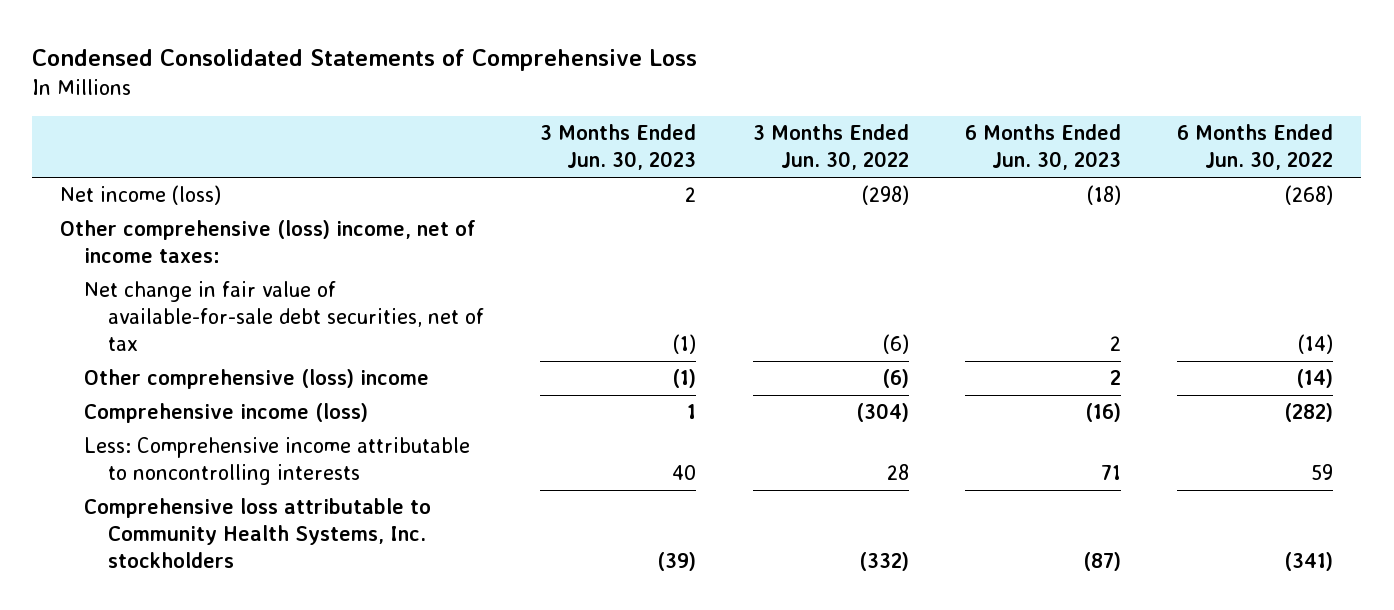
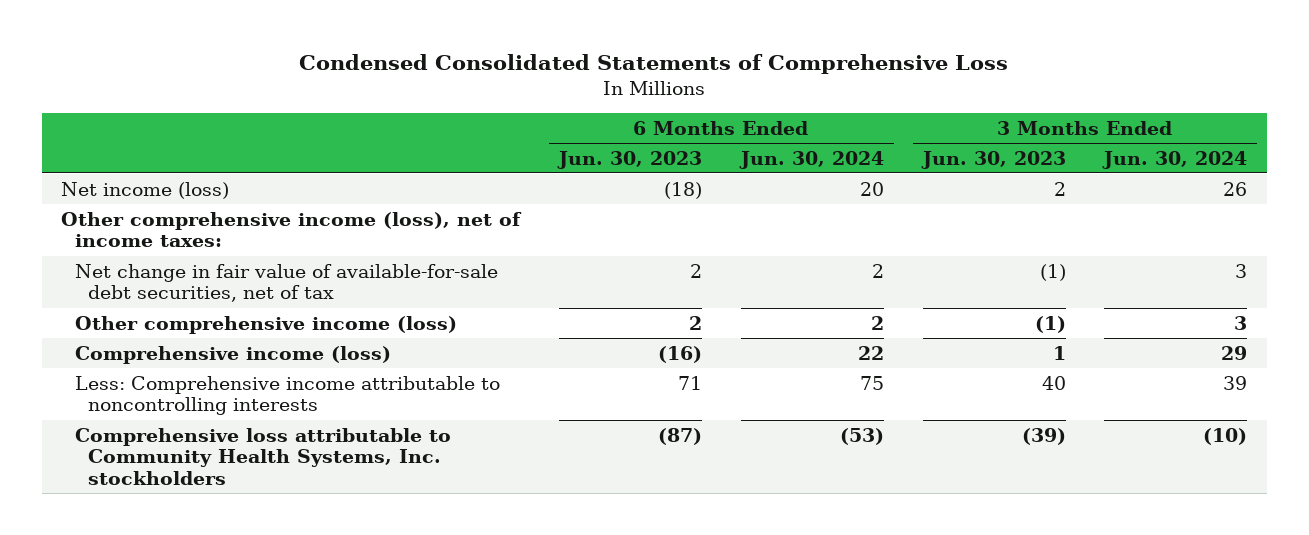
[752,124,909,171] 3 Months Ended Jun. 30, 2022 -> none
[1177,124,1334,171] 6 Months Ended Jun. 30, 2022 -> none
none -> [738,150,884,169] Jun. 30, 2024
none -> [1102,150,1248,169] Jun. 30, 2024
[60,220,477,264] Other comprehensive (loss) income, net of income taxes: -> [61,211,523,248] Other comprehensive income (loss), net of income taxes:
[84,369,430,390] Other comprehensive (loss) income -> [74,315,457,334] Other comprehensive income (loss)

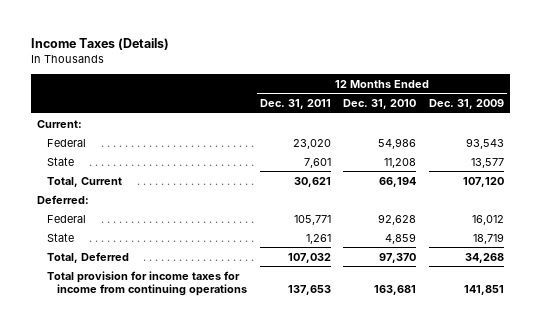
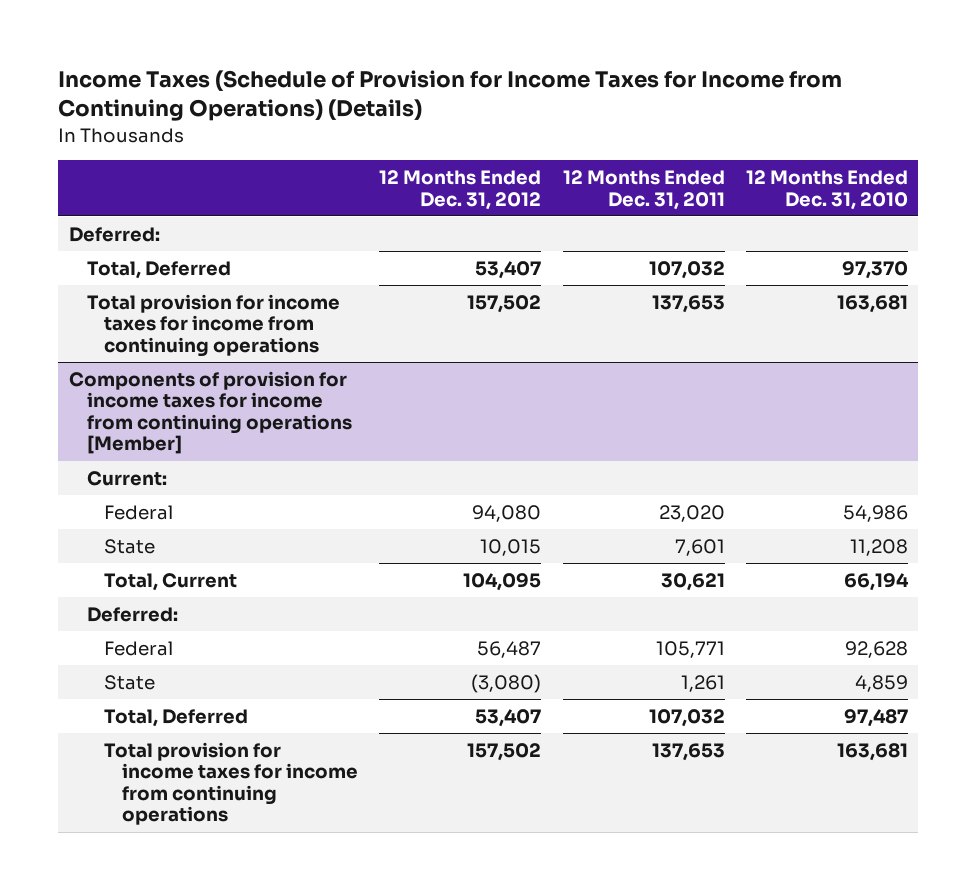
[30,37,169,50] Income Taxes (Details) -> [58,70,843,122] Income Taxes (Schedule of Provision for Income Taxes for Income from Continuing Operations) (Details)
[428,99,504,110] Dec. 31, 2009 -> none
none -> [379,170,542,210] 12 Months Ended Dec. 31, 2012
none -> [68,226,160,242] Deferred:
[47,251,130,263] Total, Deferred -> [86,260,231,279] Total, Deferred
none -> [86,293,340,357] Total provision for income taxes for income from continuing operations
none -> [68,370,352,455] Components of provision for income taxes for income from continuing operations [Member]
none -> [104,708,249,727] Total, Deferred

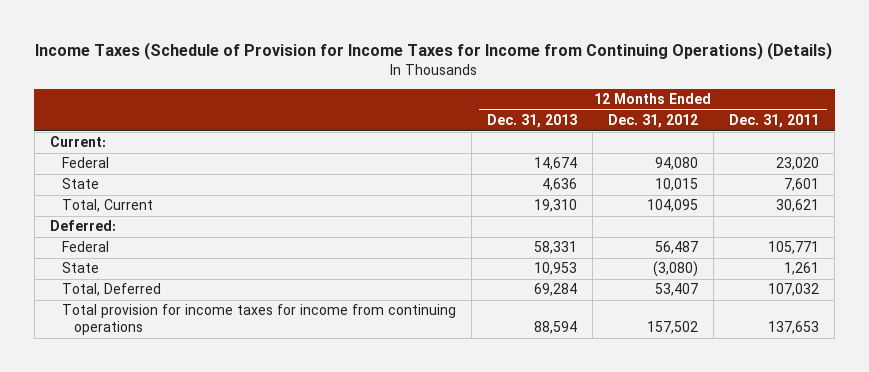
[745,170,908,210] 12 Months Ended Dec. 31, 2010 -> none
none -> [486,114,577,129] Dec. 31, 2013
[68,226,160,242] Deferred: -> none
[86,260,231,279] Total, Deferred -> none
[86,293,340,357] Total provision for income taxes for income from continuing operations -> none
[68,370,352,455] Components of provision for income taxes for income from continuing operations [Member] -> none

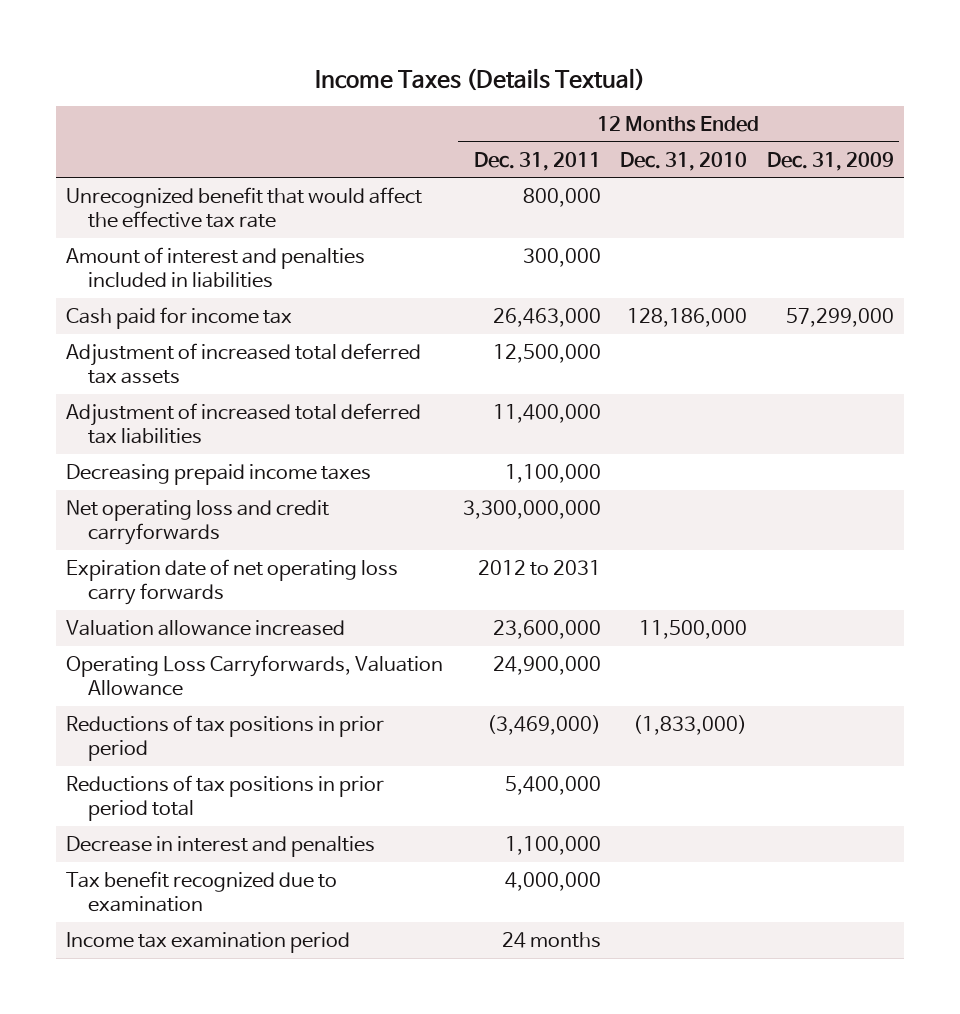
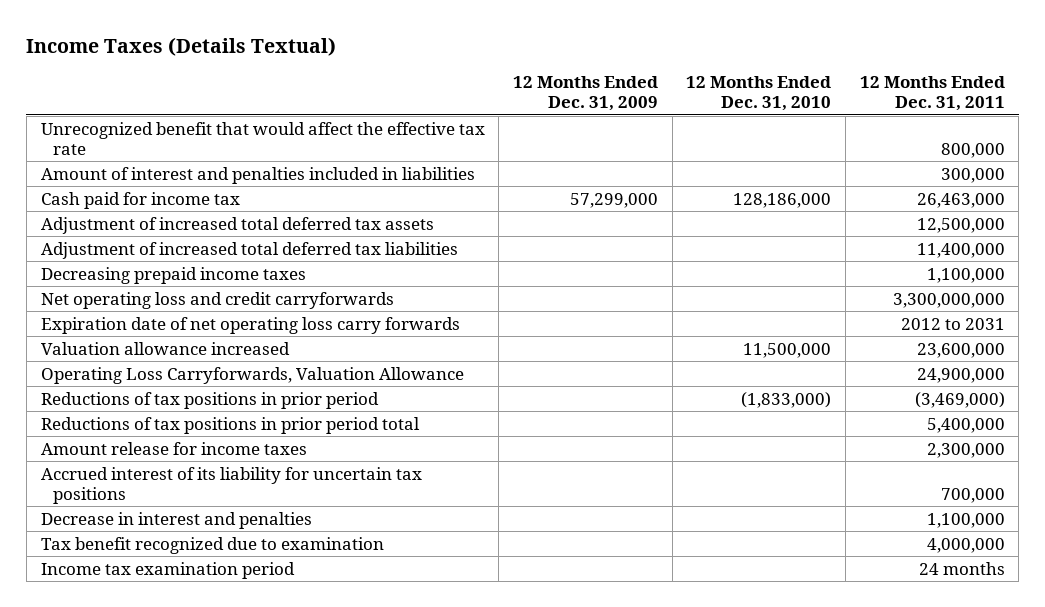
none -> [40,441,307,455] Amount release for income taxes
none -> [40,466,422,504] Accrued interest of its liability for uncertain tax positions

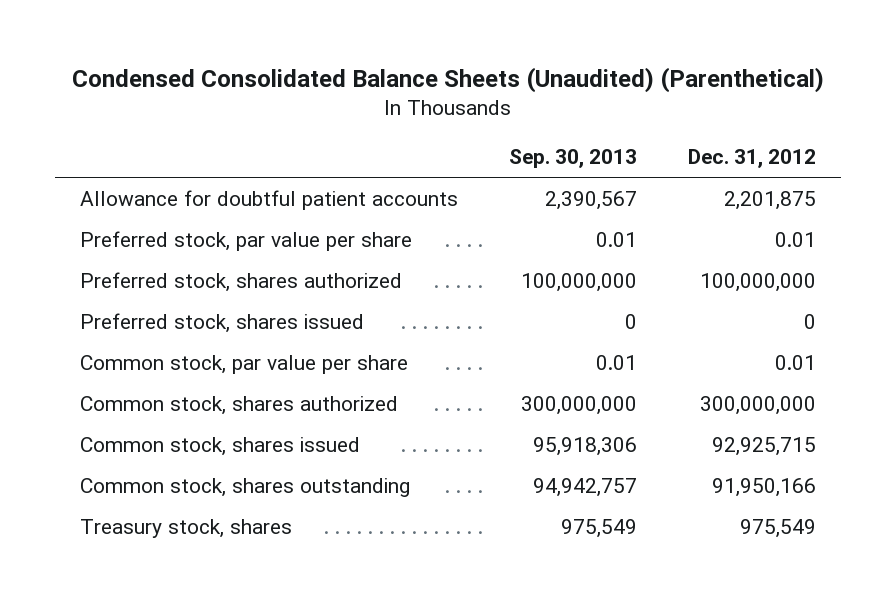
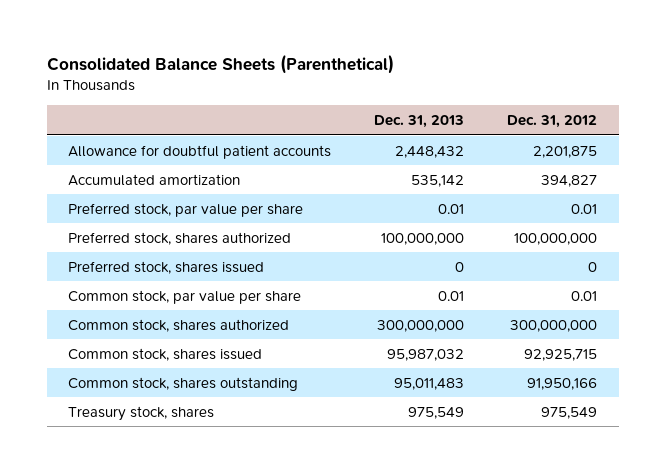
[71,66,824,93] Condensed Consolidated Balance Sheets (Unaudited) (Parenthetical) -> [46,54,394,75] Consolidated Balance Sheets (Parenthetical)
[508,149,637,169] Sep. 30, 2013 -> none
none -> [374,115,465,129] Dec. 31, 2013
none -> [68,173,241,186] Accumulated amortization

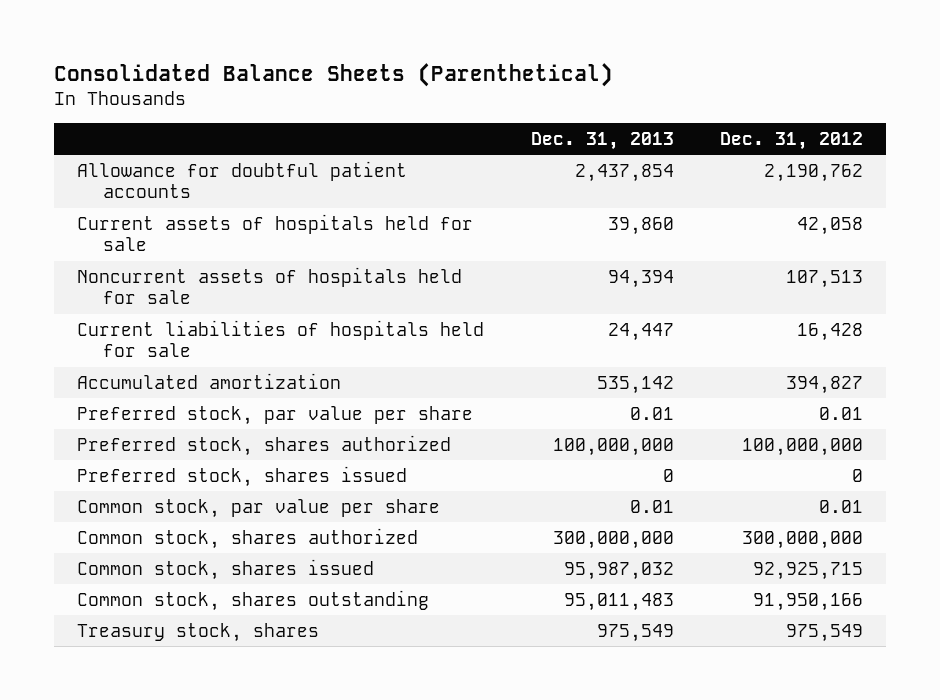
[395,145,465,158] 2,448,432 -> [574,163,674,182] 2,437,854
[533,145,598,158] 2,201,875 -> [764,163,864,182] 2,190,762
none -> [77,213,474,252] Current assets of hospitals held for sale
none -> [77,266,463,305] Noncurrent assets of hospitals held for sale
none -> [77,319,485,358] Current liabilities of hospitals held for sale

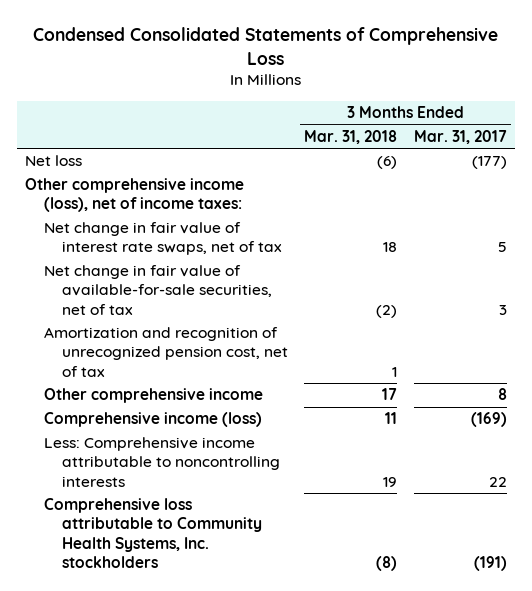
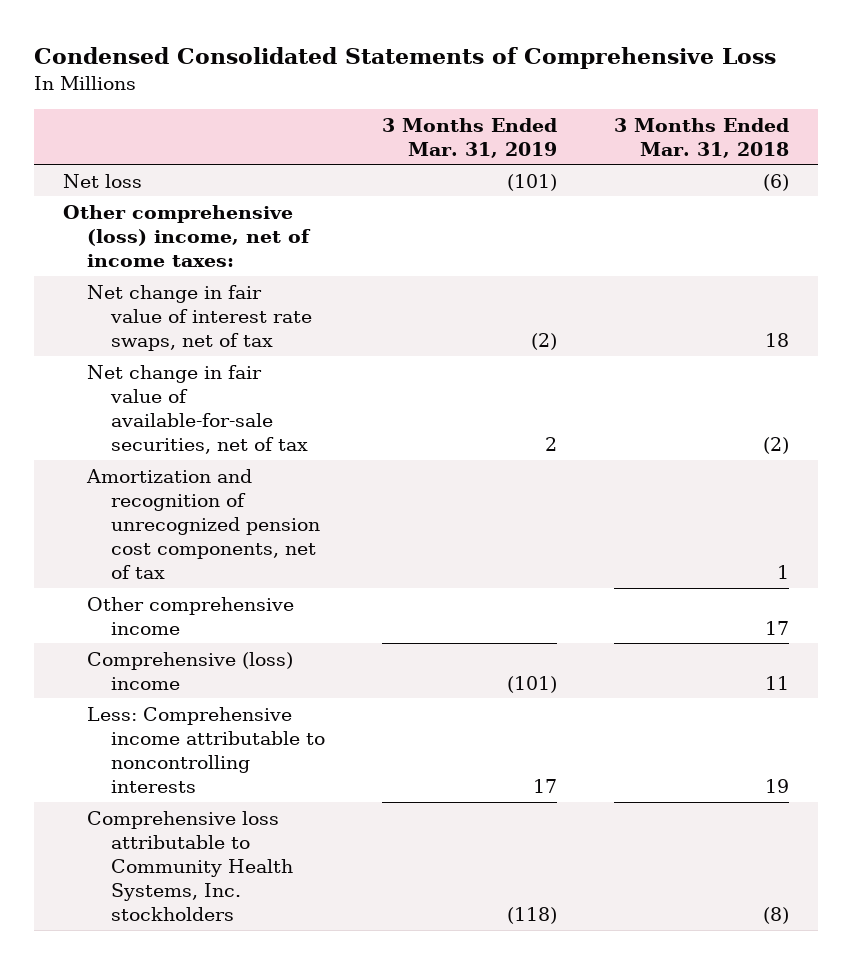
[413,129,507,144] Mar. 31, 2017 -> none
none -> [382,117,558,158] 3 Months Ended Mar. 31, 2019
[25,178,245,213] Other comprehensive income (loss), net of income taxes: -> [62,204,311,267] Other comprehensive (loss) income, net of income taxes:
[43,327,289,377] Amortization and recognition of unrecognized pension cost, net of tax -> [85,468,320,580] Amortization and recognition of unrecognized pension cost components, net of tax
[43,412,262,428] Comprehensive income (loss) -> [86,651,293,690] Comprehensive (loss) income

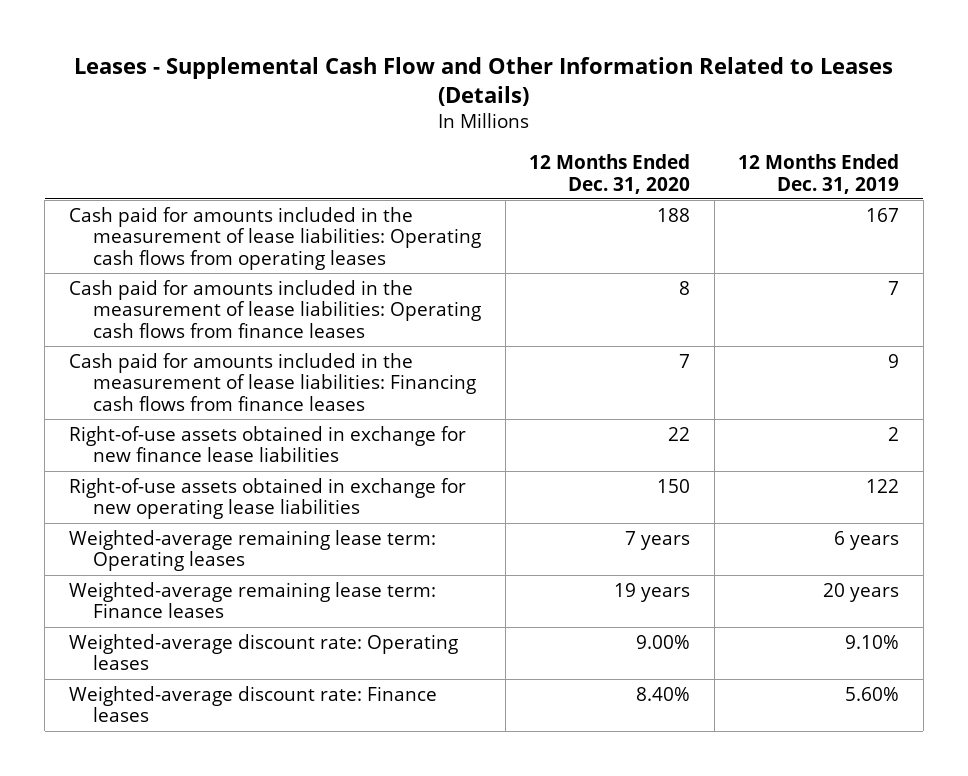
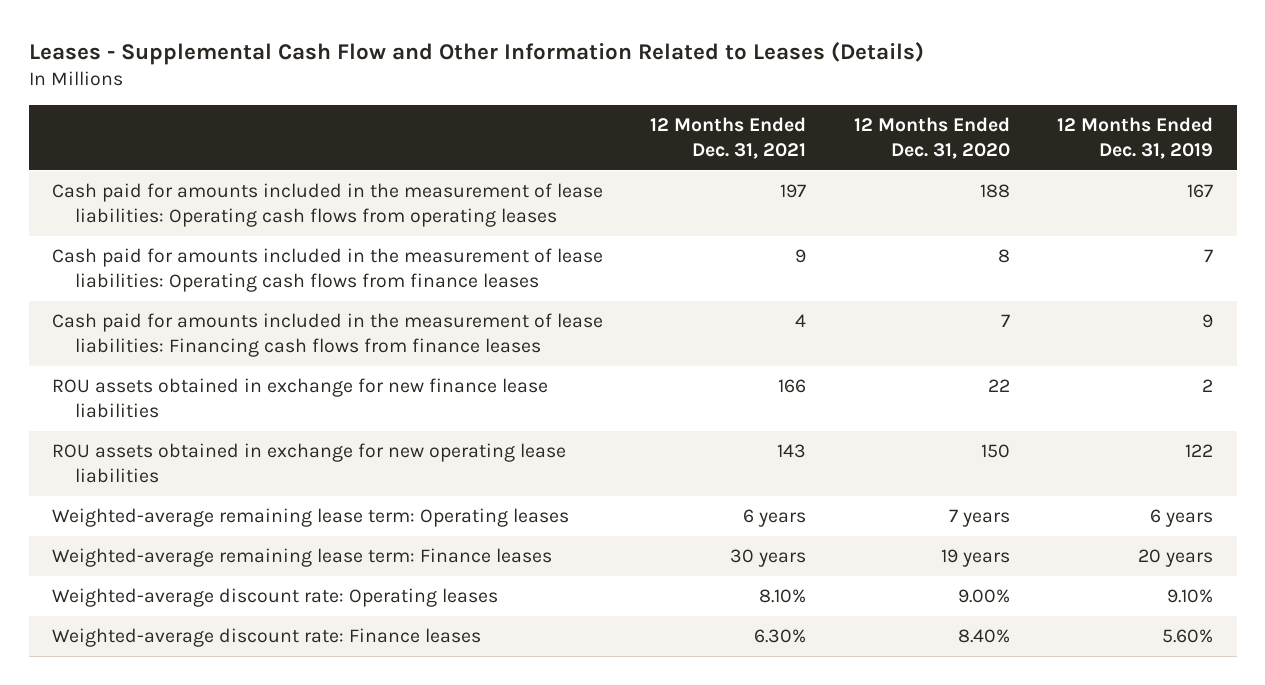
none -> [650,117,807,159] 12 Months Ended Dec. 31, 2021
[68,425,466,463] Right-of-use assets obtained in exchange for new finance lease liabilities -> [52,378,549,419] ROU assets obtained in exchange for new finance lease liabilities
[68,477,466,520] Right-of-use assets obtained in exchange for new operating lease liabilities -> [52,443,567,484] ROU assets obtained in exchange for new operating lease liabilities

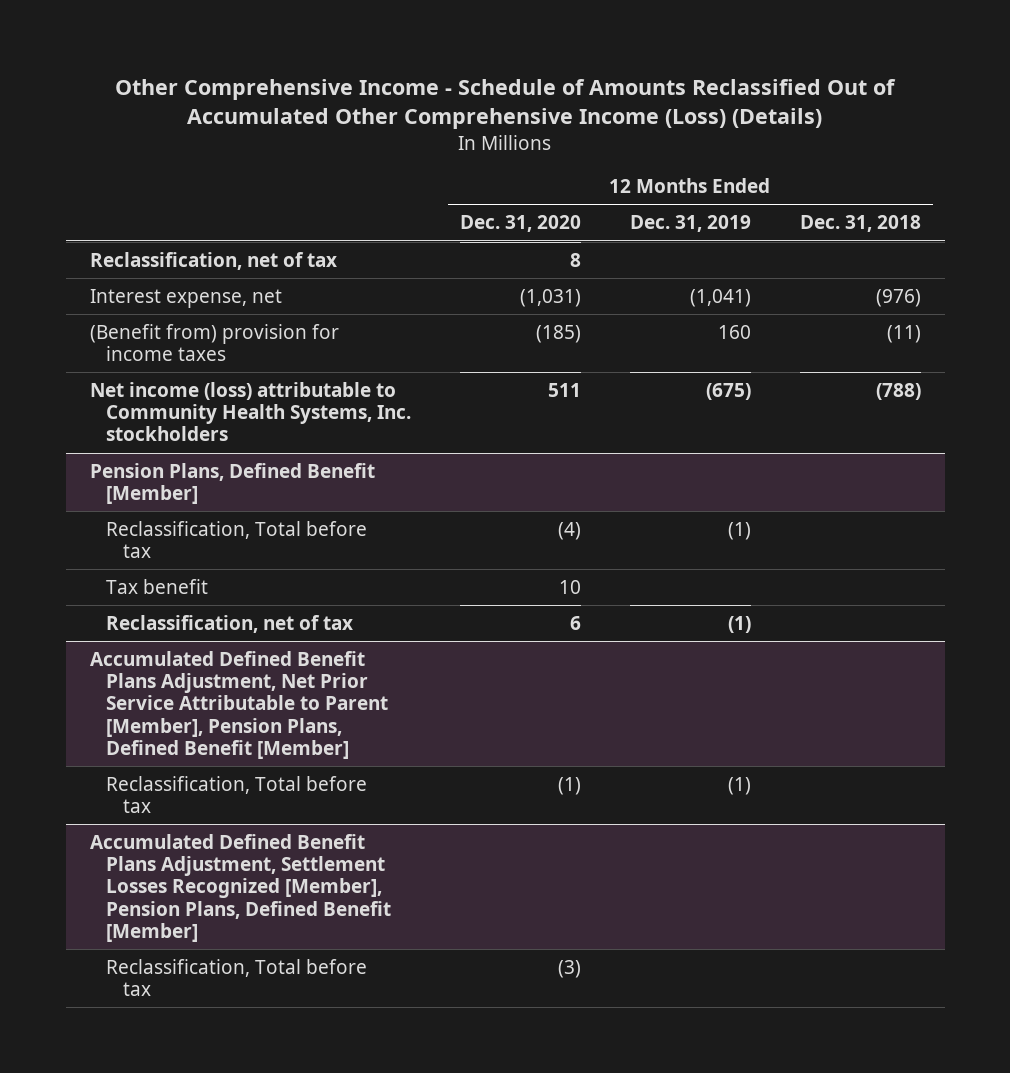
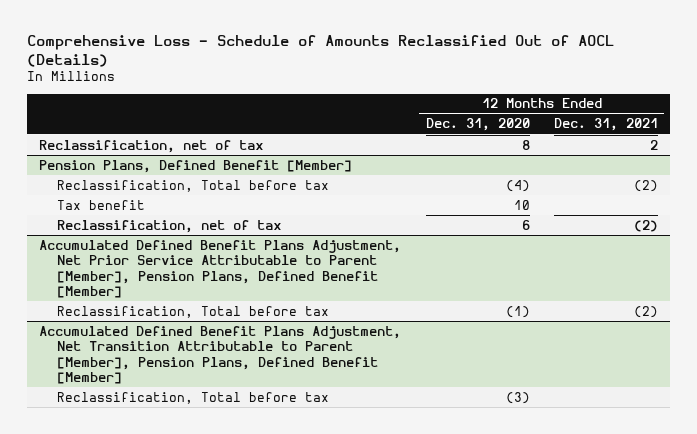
[115,78,897,130] Other Comprehensive Income - Schedule of Amounts Reclassified Out of Accumulated Other Comprehensive Income (Loss) (Details) -> [26,34,614,67] Comprehensive Loss - Schedule of Amounts Reclassified Out of AOCL (Details)
[629,215,751,233] Dec. 31, 2019 -> none
[799,215,921,233] Dec. 31, 2018 -> none
none -> [554,118,659,132] Dec. 31, 2021
[89,288,282,308] Interest expense, net -> none
[89,323,339,362] (Benefit from) provision for income taxes -> none
[89,381,412,442] Net income (loss) attributable to Community Health Systems, Inc. stockholders -> none
[89,833,392,942] Accumulated Defined Benefit Plans Adjustment, Settlement Losses Recognized [Member], Pension Plans, Defined Benefit [Member] -> none
none -> [38,325,401,385] Accumulated Defined Benefit Plans Adjustment, Net Transition Attributable to Parent [Member], Pension Plans, Defined Benefit [Member]

